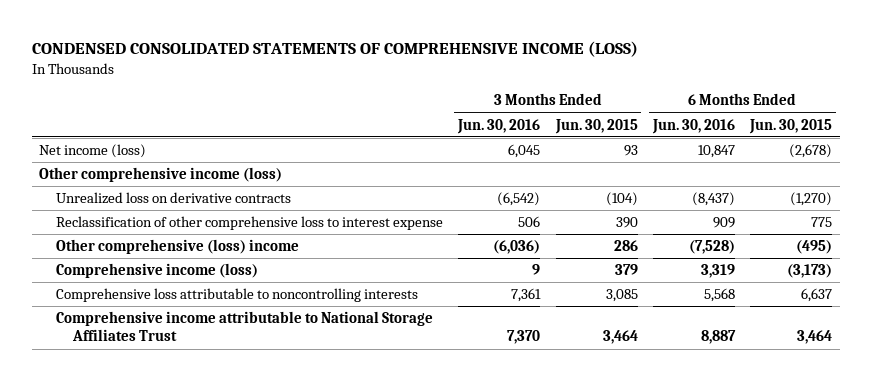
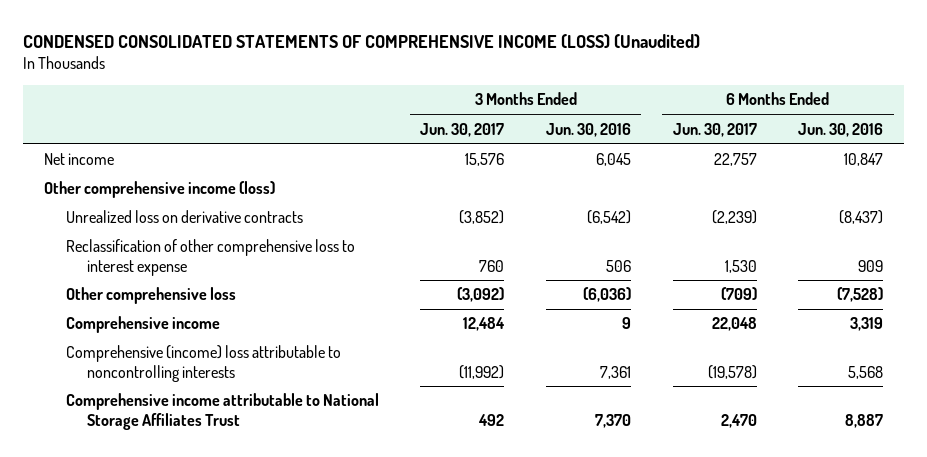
[31,41,638,58] CONDENSED CONSOLIDATED STATEMENTS OF COMPREHENSIVE INCOME (LOSS) -> [23,33,701,49] CONDENSED CONSOLIDATED STATEMENTS OF COMPREHENSIVE INCOME (LOSS) (Unaudited)
[554,118,638,134] Jun. 30, 2015 -> none
[749,118,833,134] Jun. 30, 2015 -> none
none -> [420,122,505,137] Jun. 30, 2017
none -> [672,122,757,137] Jun. 30, 2017
[39,144,147,159] Net income (loss) -> [44,153,115,166] Net income
[56,239,300,255] Other comprehensive (loss) income -> [65,287,236,305] Other comprehensive loss
[56,263,259,279] Comprehensive income (loss) -> [65,316,220,334] Comprehensive income
[56,288,419,303] Comprehensive loss attributable to noncontrolling interests -> [65,345,341,382] Comprehensive (income) loss attributable to noncontrolling interests

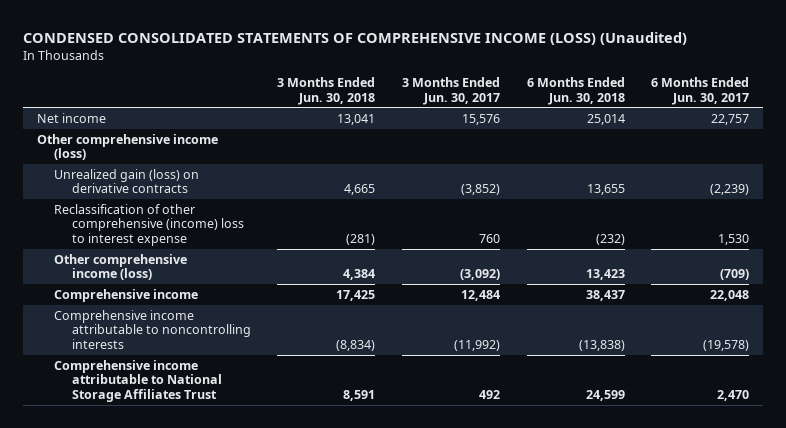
[545,122,631,137] Jun. 30, 2016 -> none
[798,122,884,137] Jun. 30, 2016 -> none
none -> [277,76,376,105] 3 Months Ended Jun. 30, 2018
none -> [526,76,625,105] 6 Months Ended Jun. 30, 2018
[65,210,303,224] Unrealized loss on derivative contracts -> [54,168,200,194] Unrealized gain (loss) on derivative contracts
[65,239,355,276] Reclassification of other comprehensive loss to interest expense -> [54,203,244,247] Reclassification of other comprehensive (income) loss to interest expense
[65,287,236,305] Other comprehensive loss -> [54,253,188,281] Other comprehensive income (loss)
[65,345,341,382] Comprehensive (income) loss attributable to noncontrolling interests -> [54,309,251,350] Comprehensive income attributable to noncontrolling interests

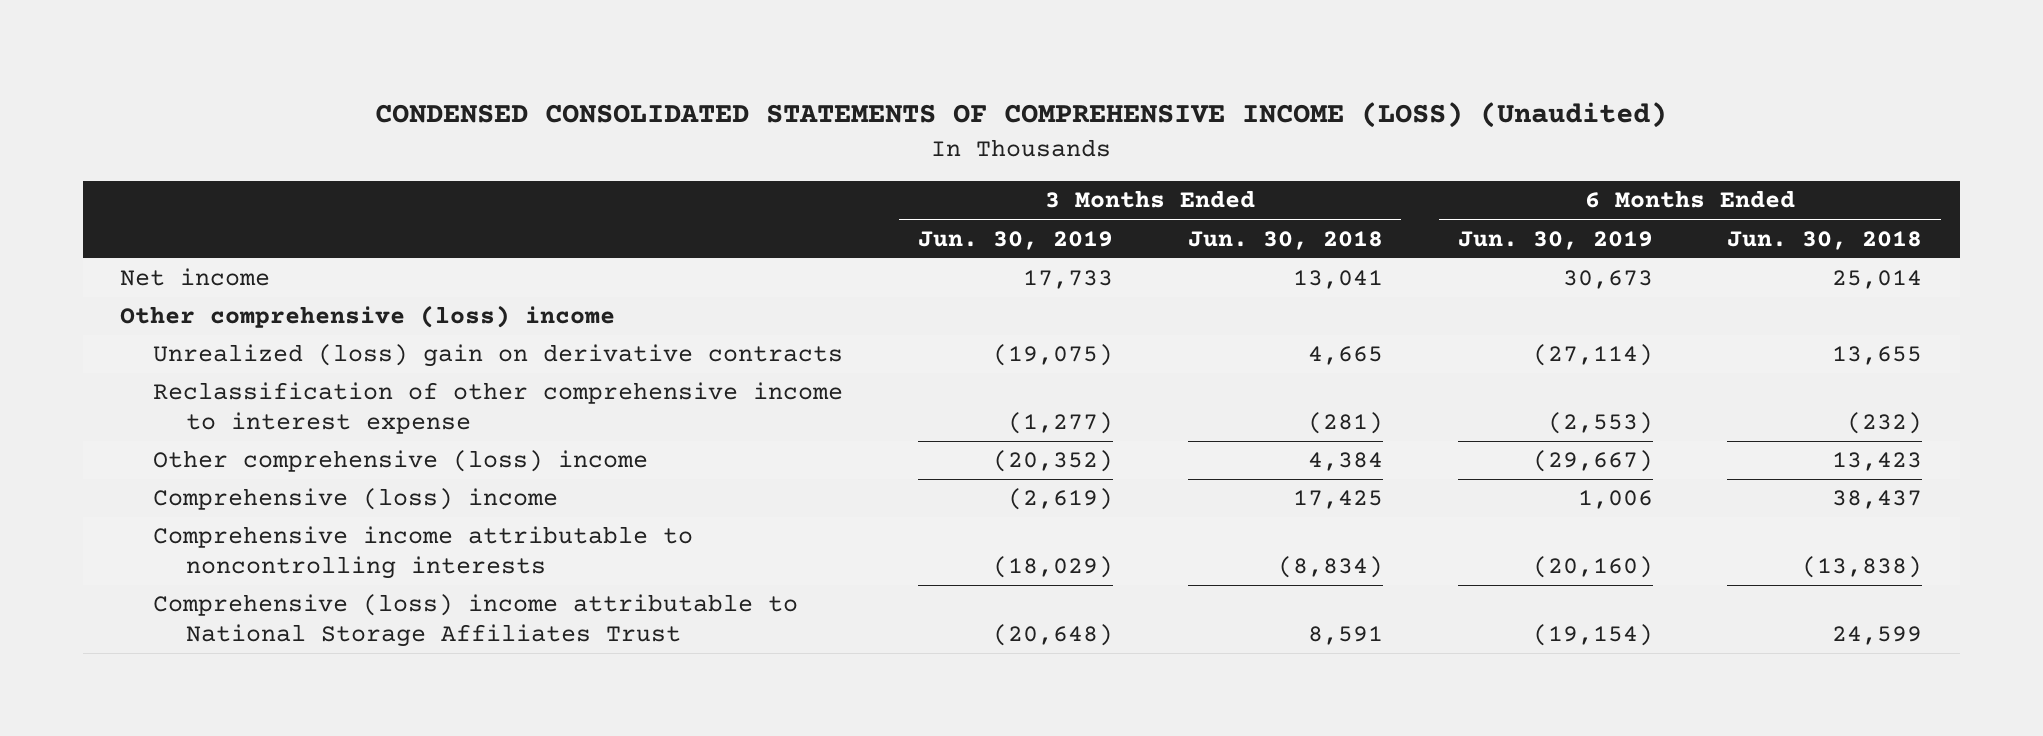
[402,76,501,105] 3 Months Ended Jun. 30, 2017 -> none
[651,76,750,105] 6 Months Ended Jun. 30, 2017 -> none
none -> [917,230,1113,250] Jun. 30, 2019
none -> [1457,230,1653,250] Jun. 30, 2019
[36,133,218,161] Other comprehensive income (loss) -> [120,305,616,329] Other comprehensive (loss) income
[54,168,200,194] Unrealized gain (loss) on derivative contracts -> [152,344,843,368] Unrealized (loss) gain on derivative contracts
[54,203,244,247] Reclassification of other comprehensive (income) loss to interest expense -> [152,382,843,434] Reclassification of other comprehensive income to interest expense
[54,253,188,281] Other comprehensive income (loss) -> [152,450,648,473] Other comprehensive (loss) income
[54,288,199,302] Comprehensive income -> [152,488,558,511] Comprehensive (loss) income
[54,359,222,403] Comprehensive income attributable to National Storage Affiliates Trust -> [152,594,798,647] Comprehensive (loss) income attributable to National Storage Affiliates Trust

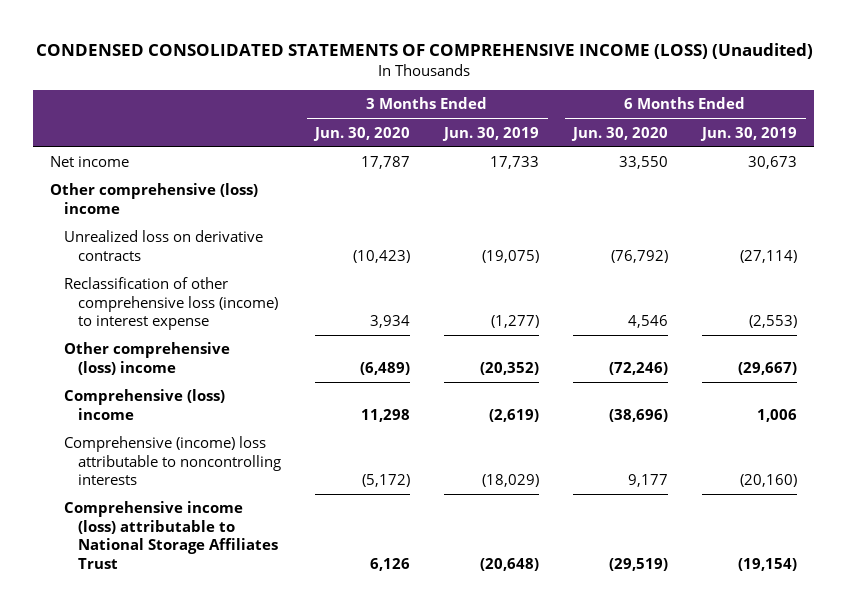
[1187,230,1383,250] Jun. 30, 2018 -> none
[1727,230,1923,250] Jun. 30, 2018 -> none
none -> [313,126,411,141] Jun. 30, 2020
none -> [571,126,669,141] Jun. 30, 2020
[152,344,843,368] Unrealized (loss) gain on derivative contracts -> [64,230,264,261] Unrealized loss on derivative contracts
[152,382,843,434] Reclassification of other comprehensive income to interest expense -> [64,277,279,331] Reclassification of other comprehensive loss (income) to interest expense
[152,526,693,579] Comprehensive income attributable to noncontrolling interests -> [64,436,282,486] Comprehensive (income) loss attributable to noncontrolling interests
[152,594,798,647] Comprehensive (loss) income attributable to National Storage Affiliates Trust -> [64,501,279,569] Comprehensive income (loss) attributable to National Storage Affiliates Trust

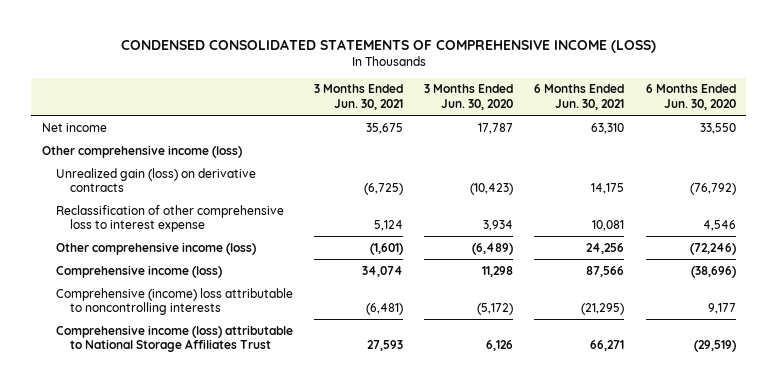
[35,42,813,59] CONDENSED CONSOLIDATED STATEMENTS OF COMPREHENSIVE INCOME (LOSS) (Unaudited) -> [120,38,656,53] CONDENSED CONSOLIDATED STATEMENTS OF COMPREHENSIVE INCOME (LOSS)
[442,126,540,141] Jun. 30, 2019 -> none
[700,126,798,141] Jun. 30, 2019 -> none
none -> [313,84,403,111] 3 Months Ended Jun. 30, 2021
none -> [534,84,625,111] 6 Months Ended Jun. 30, 2021
[50,183,259,214] Other comprehensive (loss) income -> [41,144,242,158] Other comprehensive income (loss)
[64,230,264,261] Unrealized loss on derivative contracts -> [55,167,256,193] Unrealized gain (loss) on derivative contracts
[64,277,279,331] Reclassification of other comprehensive loss (income) to interest expense -> [55,204,284,233] Reclassification of other comprehensive loss to interest expense
[64,342,231,375] Other comprehensive (loss) income -> [55,241,256,255] Other comprehensive income (loss)
[64,389,226,420] Comprehensive (loss) income -> [55,264,222,278] Comprehensive income (loss)

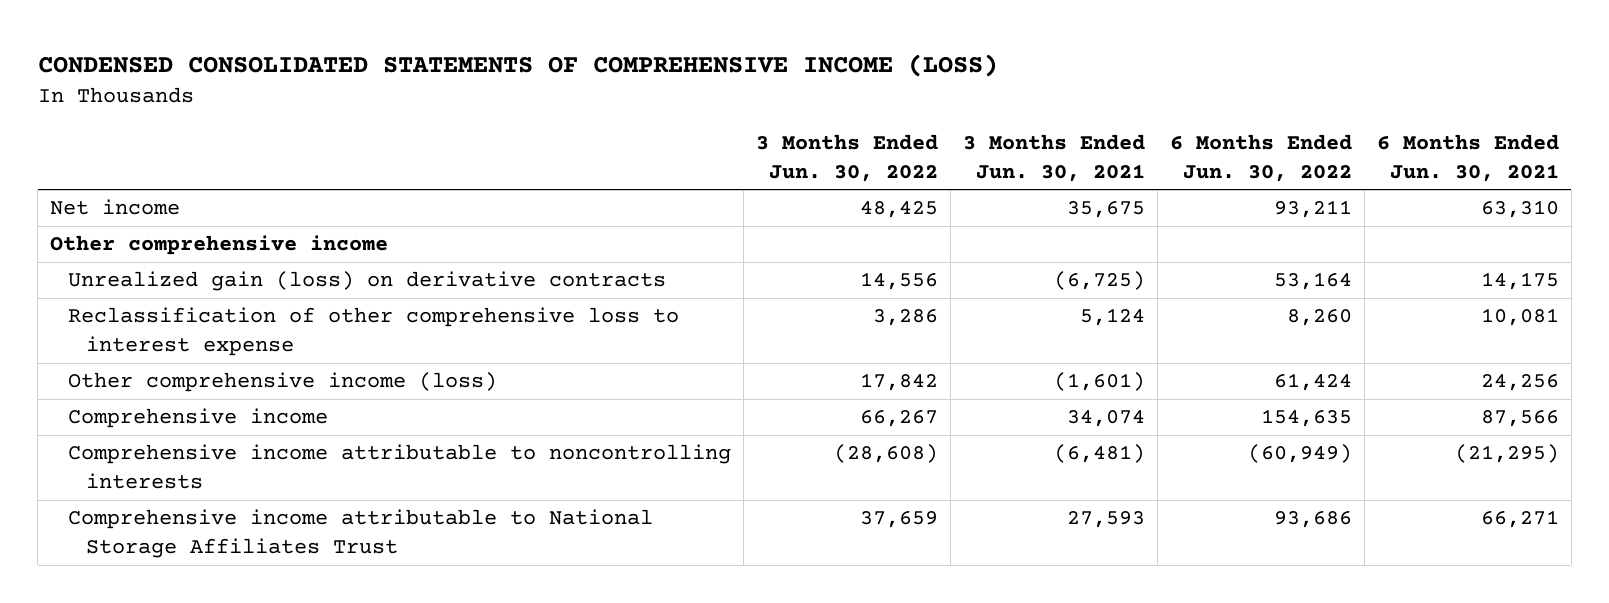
[424,84,514,111] 3 Months Ended Jun. 30, 2020 -> none
[645,84,736,111] 6 Months Ended Jun. 30, 2020 -> none
none -> [756,134,939,182] 3 Months Ended Jun. 30, 2022
none -> [1169,134,1352,182] 6 Months Ended Jun. 30, 2022
[41,144,242,158] Other comprehensive income (loss) -> [50,235,389,256] Other comprehensive income
[55,264,222,278] Comprehensive income (loss) -> [68,408,329,429] Comprehensive income
[55,287,293,316] Comprehensive (income) loss attributable to noncontrolling interests -> [68,444,732,490] Comprehensive income attributable to noncontrolling interests
[55,324,293,353] Comprehensive income (loss) attributable to National Storage Affiliates Trust -> [68,509,654,559] Comprehensive income attributable to National Storage Affiliates Trust

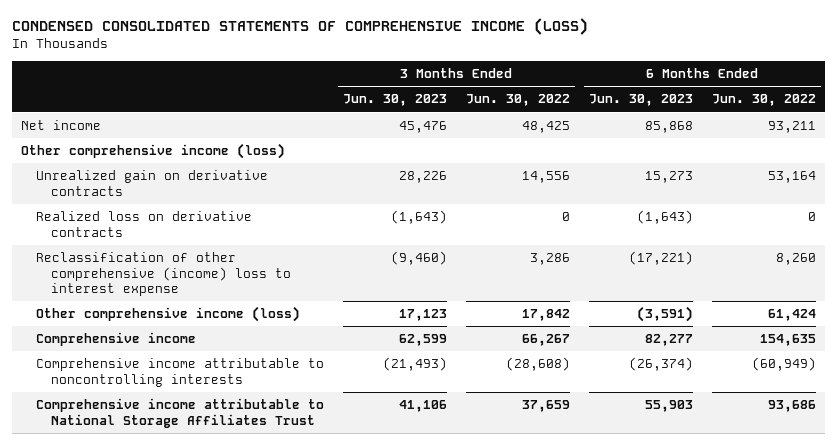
[962,134,1145,182] 3 Months Ended Jun. 30, 2021 -> none
[1376,134,1559,182] 6 Months Ended Jun. 30, 2021 -> none
none -> [342,94,447,107] Jun. 30, 2023
none -> [588,94,693,107] Jun. 30, 2023
[50,235,389,256] Other comprehensive income -> [21,143,286,160] Other comprehensive income (loss)
[68,271,667,292] Unrealized gain (loss) on derivative contracts -> [35,170,268,196] Unrealized gain on derivative contracts
none -> [35,211,252,237] Realized loss on derivative contracts
[68,307,680,357] Reclassification of other comprehensive loss to interest expense -> [35,252,291,297] Reclassification of other comprehensive (income) loss to interest expense

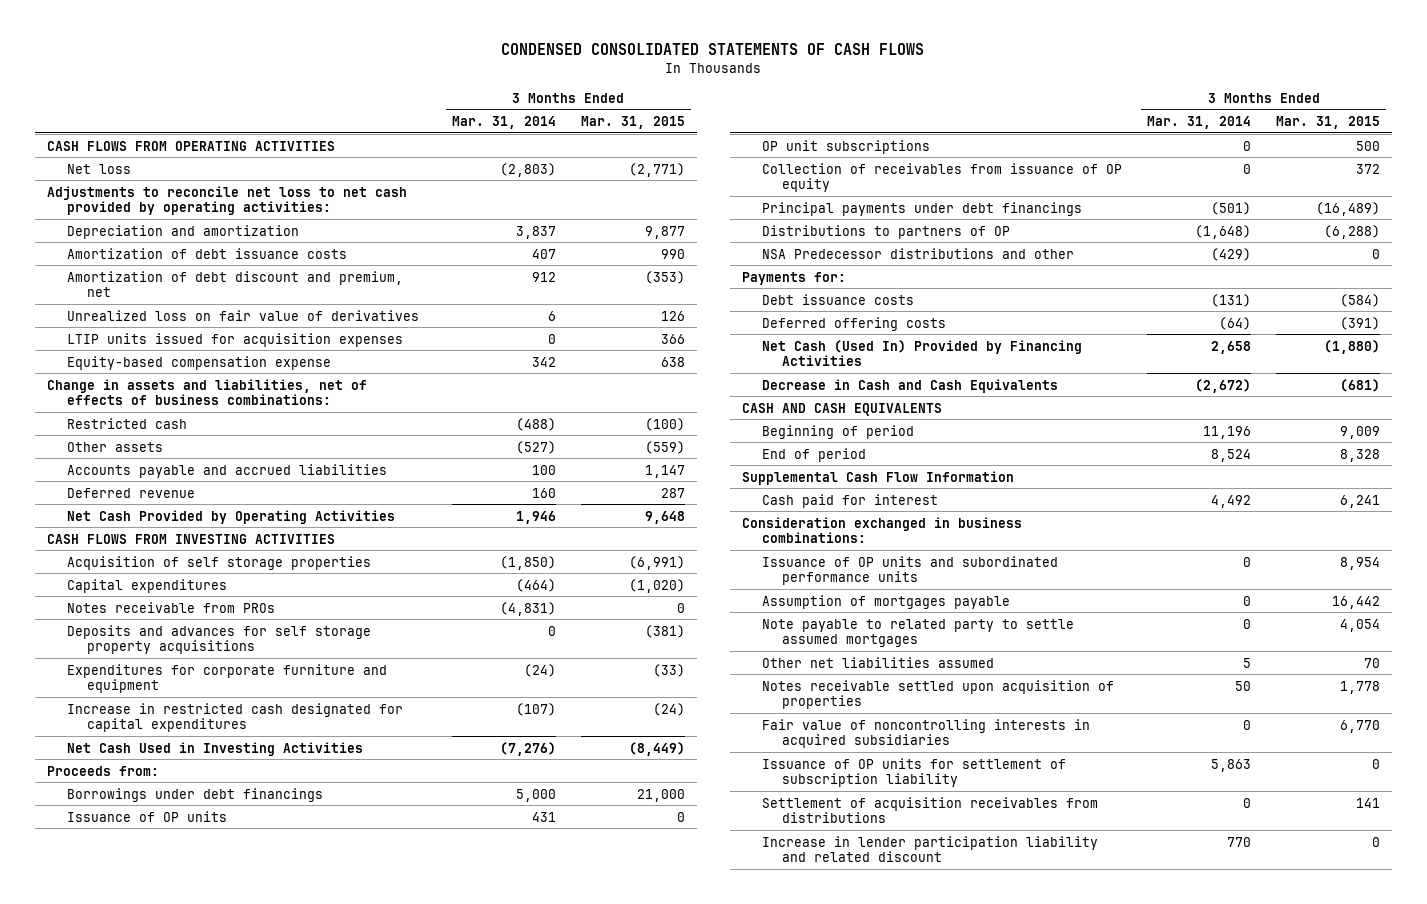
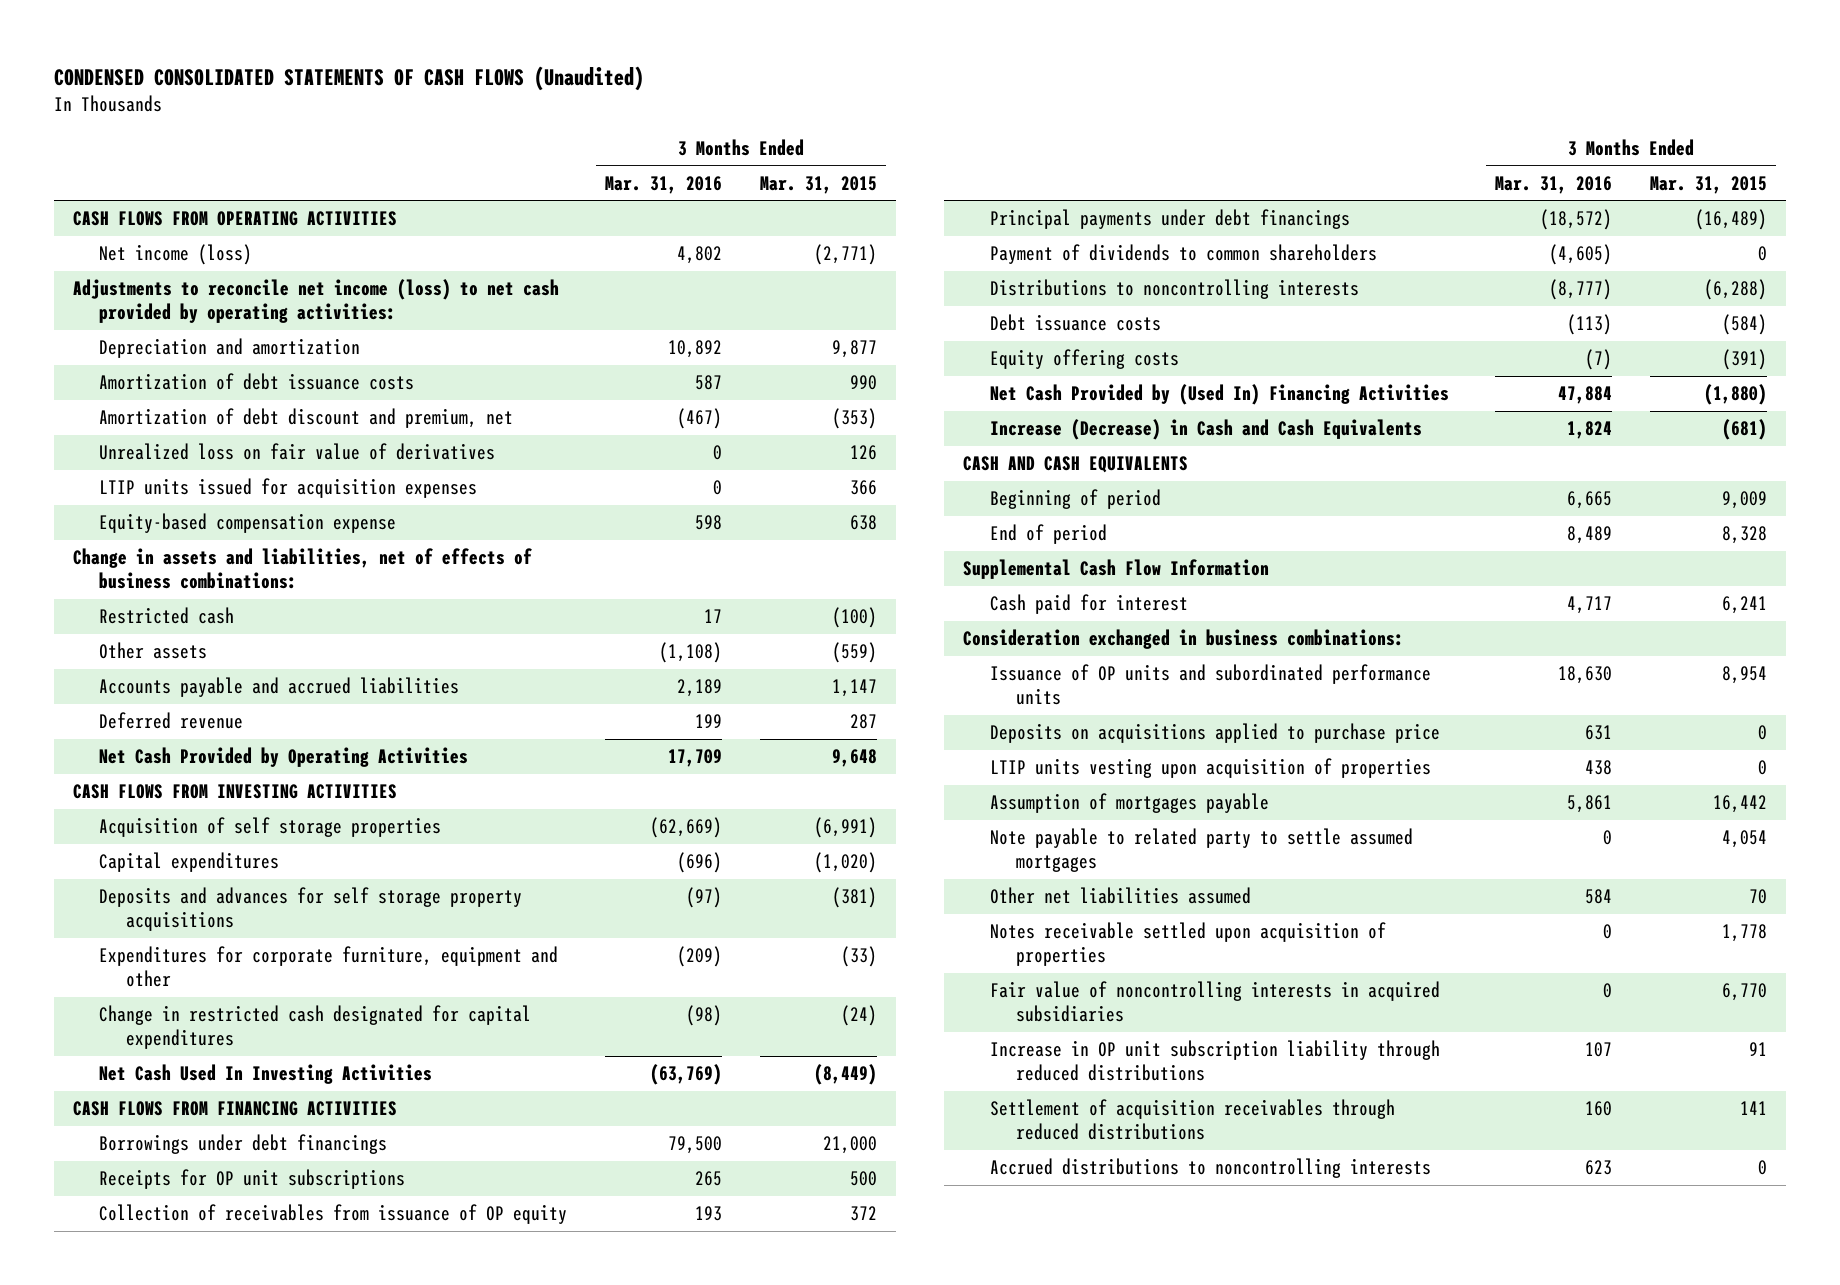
[501,43,925,56] CONDENSED CONSOLIDATED STATEMENTS OF CASH FLOWS -> [54,65,645,91] CONDENSED CONSOLIDATED STATEMENTS OF CASH FLOWS (Unaudited)
[451,116,556,130] Mar. 31, 2014 -> none
none -> [605,175,723,194] Mar. 31, 2016
[66,163,131,174] Net loss -> [99,244,253,266] Net income (loss)
[46,185,407,216] Adjustments to reconcile net loss to net cash provided by operating activities: -> [73,279,560,324] Adjustments to reconcile net income (loss) to net cash provided by operating activities:
[66,601,275,613] Notes receivable from PROs -> none
[46,765,159,776] Proceeds from: -> none
[66,663,387,694] Expenditures for corporate furniture and equipment -> [99,946,559,988] Expenditures for corporate furniture, equipment and other
[66,702,403,733] Increase in restricted cash designated for capital expenditures -> [99,1005,532,1050] Change in restricted cash designated for capital expenditures
[66,741,363,756] Net Cash Used in Investing Activities -> [99,1064,433,1085] Net Cash Used In Investing Activities
none -> [73,1101,398,1117] CASH FLOWS FROM FINANCING ACTIVITIES
[66,810,227,822] Issuance of OP units -> none
[762,139,931,154] OP unit subscriptions -> [99,1169,406,1190] Receipts for OP unit subscriptions
[762,247,1075,259] NSA Predecessor distributions and other -> none
[742,271,847,285] Payments for: -> none
none -> [989,244,1377,265] Payment of dividends to common shareholders
[762,224,1011,239] Distributions to partners of OP -> [989,279,1359,300] Distributions to noncontrolling interests
[762,316,947,331] Deferred offering costs -> [989,349,1179,370] Equity offering costs
[762,339,1083,367] Net Cash (Used In) Provided by Financing Activities -> [989,384,1449,406] Net Cash Provided by (Used In) Financing Activities
[762,378,1059,393] Decrease in Cash and Cash Equivalents -> [989,419,1422,441] Increase (Decrease) in Cash and Cash Equivalents
none -> [989,723,1440,744] Deposits on acquisitions applied to purchase price
none -> [989,758,1431,779] LTIP units vesting upon acquisition of properties
[762,835,1099,863] Increase in lender participation liability and related discount -> none
[762,757,1067,788] Issuance of OP units for settlement of subscription liability -> [989,1040,1440,1082] Increase in OP unit subscription liability through reduced distributions
[1372,758,1381,769] 0 -> [1748,1042,1767,1057] 91
[762,796,1099,824] Settlement of acquisition receivables from distributions -> [989,1099,1395,1141] Settlement of acquisition receivables through reduced distributions
none -> [989,1158,1431,1179] Accrued distributions to noncontrolling interests

